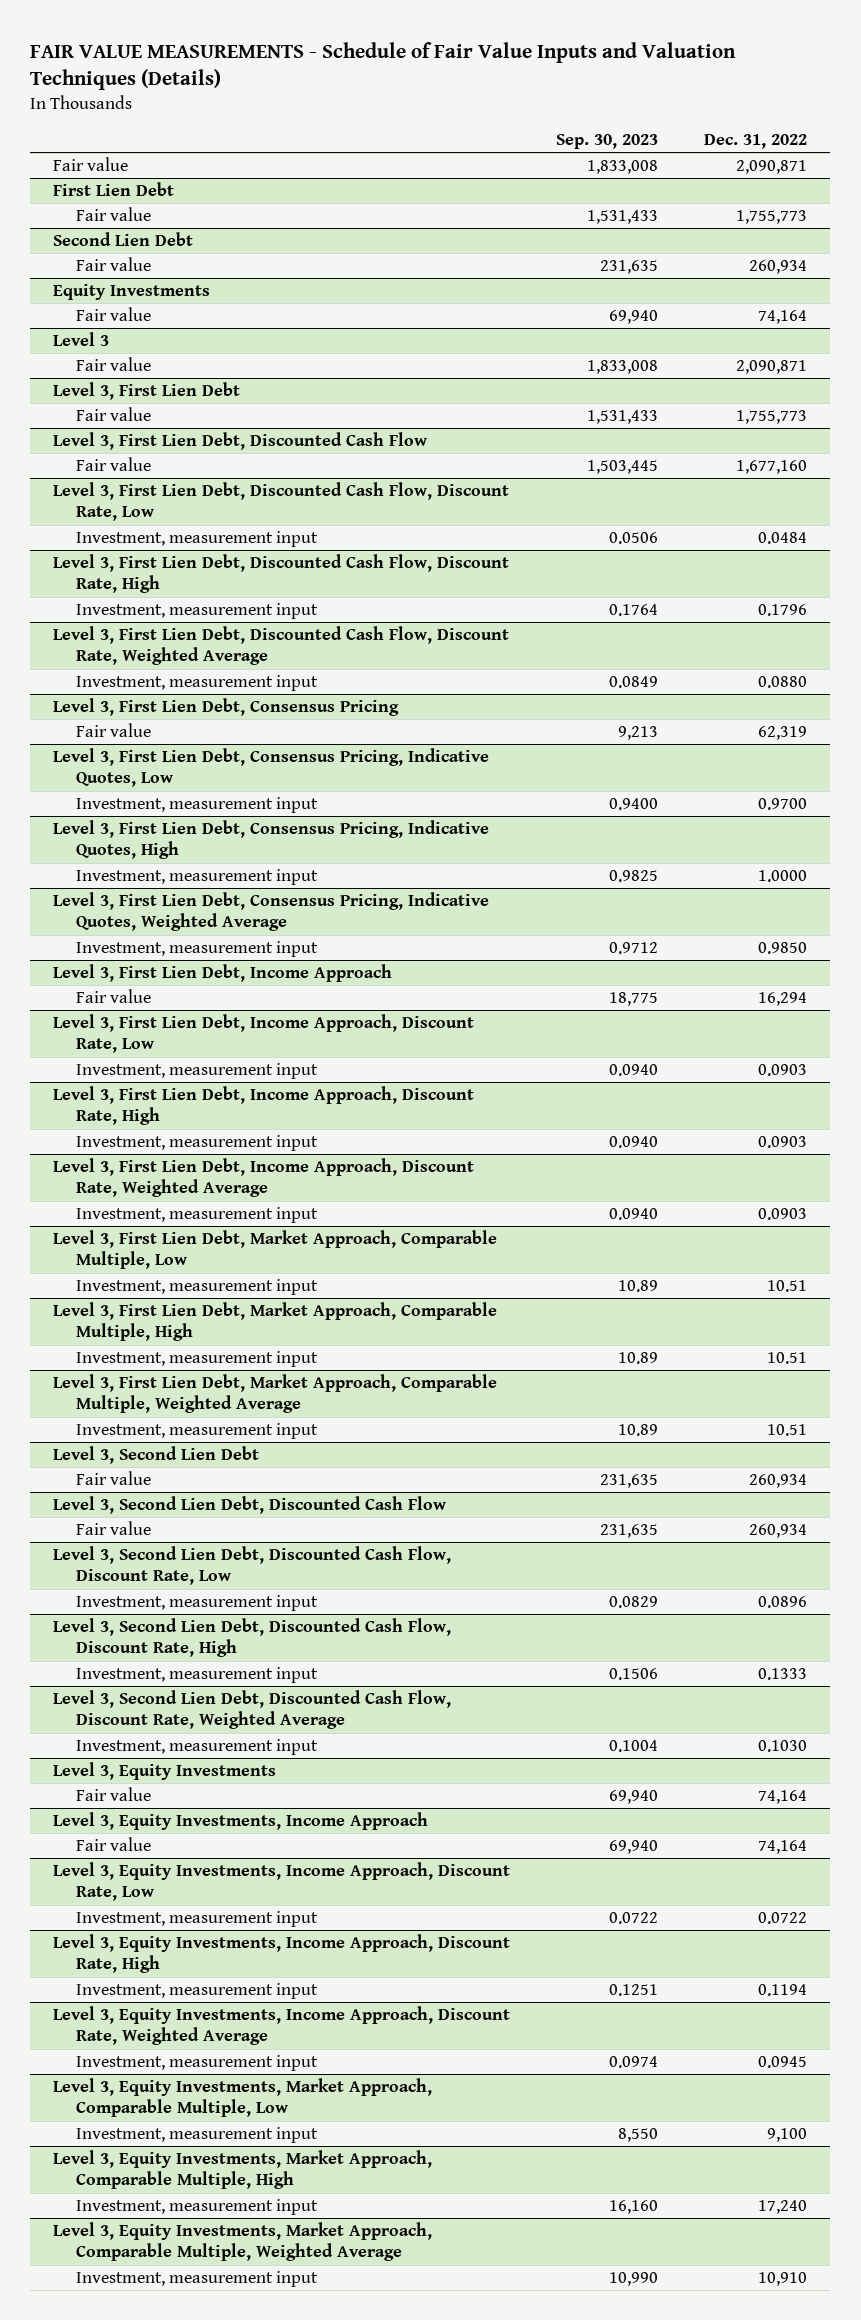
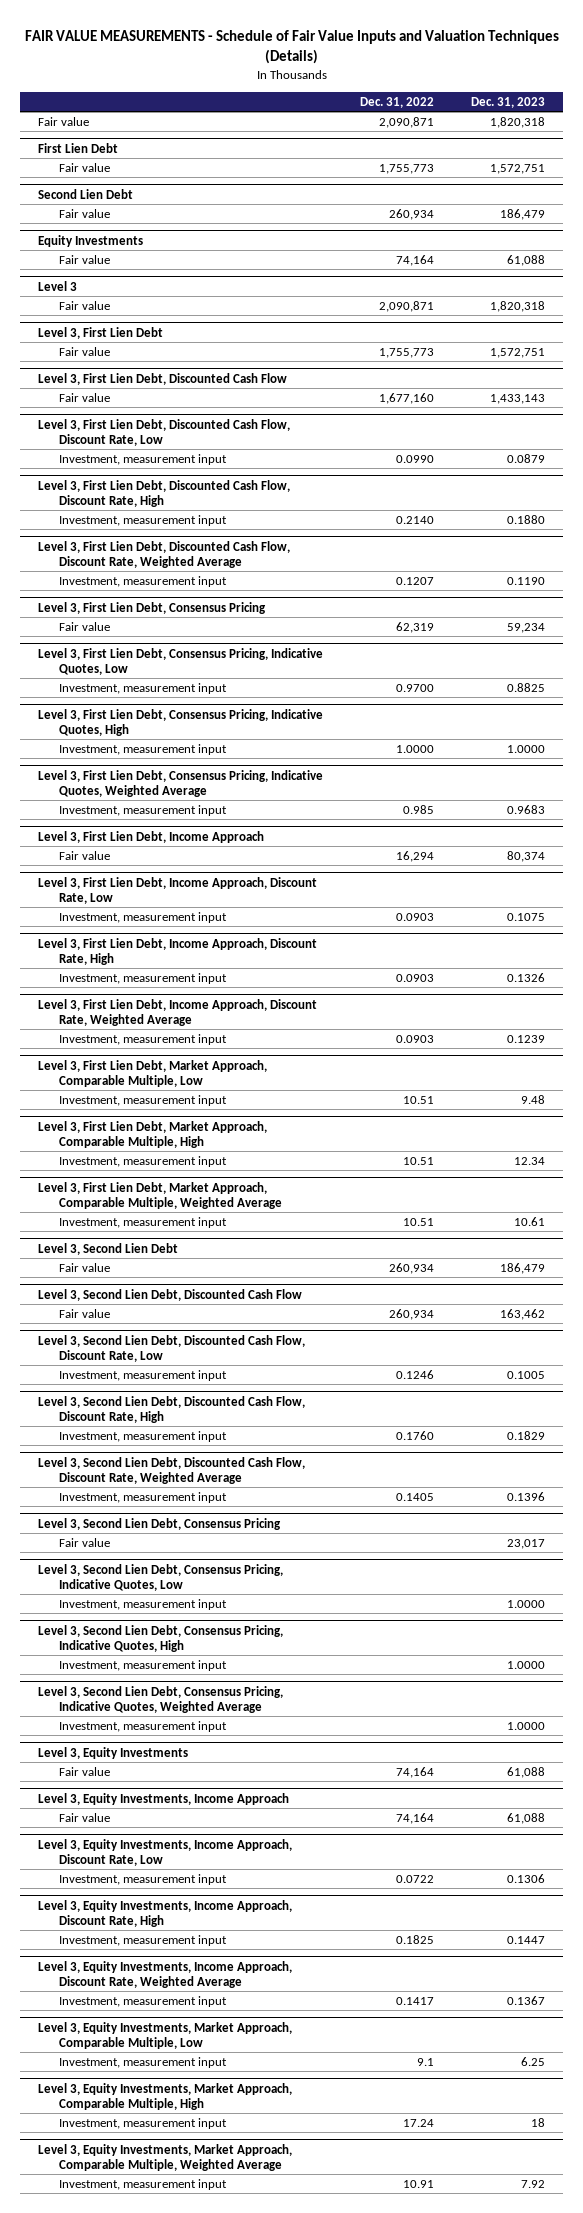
[556,134,659,150] Sep. 30, 2023 -> none
none -> [470,96,545,108] Dec. 31, 2023
[758,532,808,545] 0.0484 -> [396,454,435,463] 0.0990
[758,604,808,617] 0.1796 -> [396,515,435,524] 0.2140
[758,676,808,689] 0.0880 -> [396,576,435,585] 0.1207
[758,942,808,955] 0.9850 -> [403,804,435,814] 0.985
[758,1596,808,1609] 0.0896 -> [396,1369,435,1379] 0.1246
[758,1668,808,1681] 0.1333 -> [396,1430,435,1440] 0.1760
[758,1740,808,1753] 0.1030 -> [396,1492,435,1501] 0.1405
none -> [38,1517,282,1530] Level 3, Second Lien Debt, Consensus Pricing
none -> [58,1537,110,1547] Fair value
none -> [38,1563,284,1592] Level 3, Second Lien Debt, Consensus Pricing, Indicative Quotes, Low
none -> [58,1598,227,1610] Investment, measurement input
none -> [38,1624,284,1653] Level 3, Second Lien Debt, Consensus Pricing, Indicative Quotes, High
none -> [58,1659,227,1671] Investment, measurement input
none -> [38,1685,284,1714] Level 3, Second Lien Debt, Consensus Pricing, Indicative Quotes, Weighted Average
none -> [58,1720,227,1732] Investment, measurement input
[758,1984,808,1997] 0.1194 -> [396,1934,435,1944] 0.1825
[758,2056,808,2069] 0.0945 -> [396,1996,435,2005] 0.1417
[767,2128,808,2143] 9,100 -> [417,2057,435,2066] 9.1
[758,2200,808,2215] 17,240 -> [403,2118,435,2127] 17.24
[758,2272,808,2287] 10,910 -> [403,2179,435,2188] 10.91

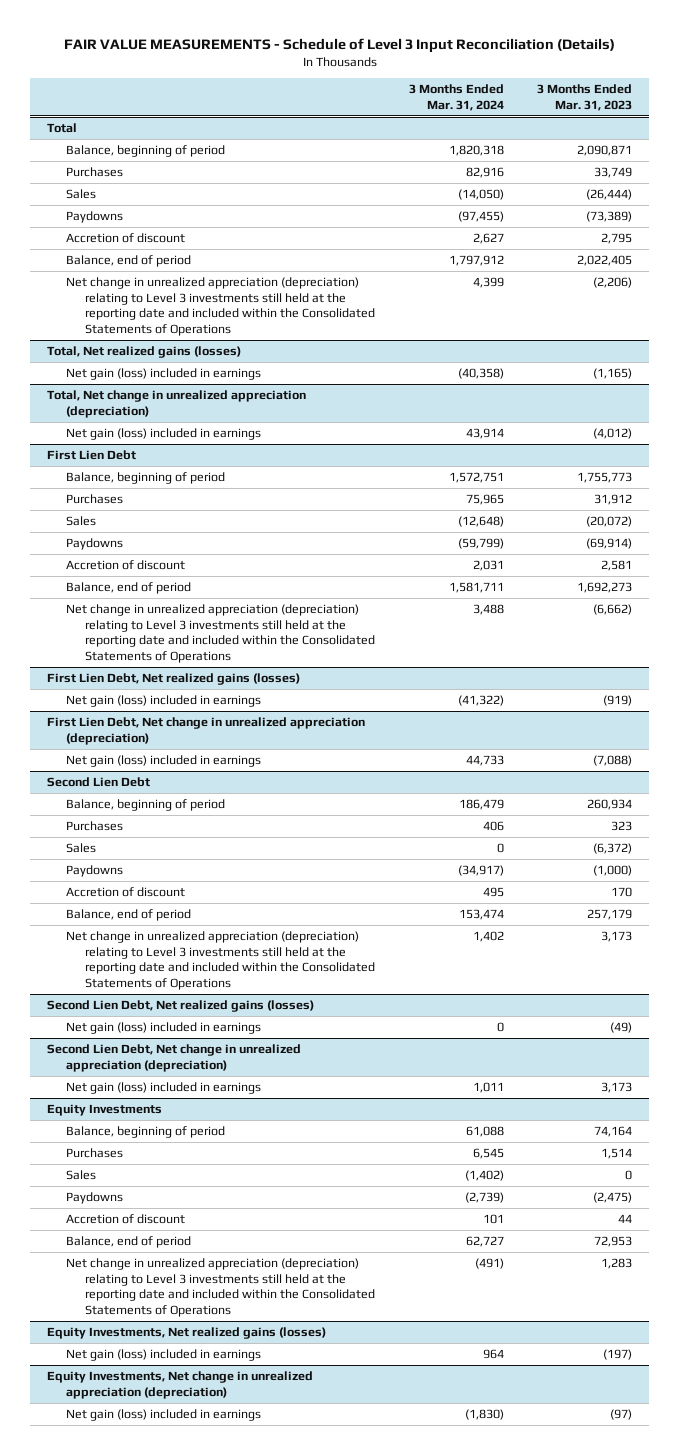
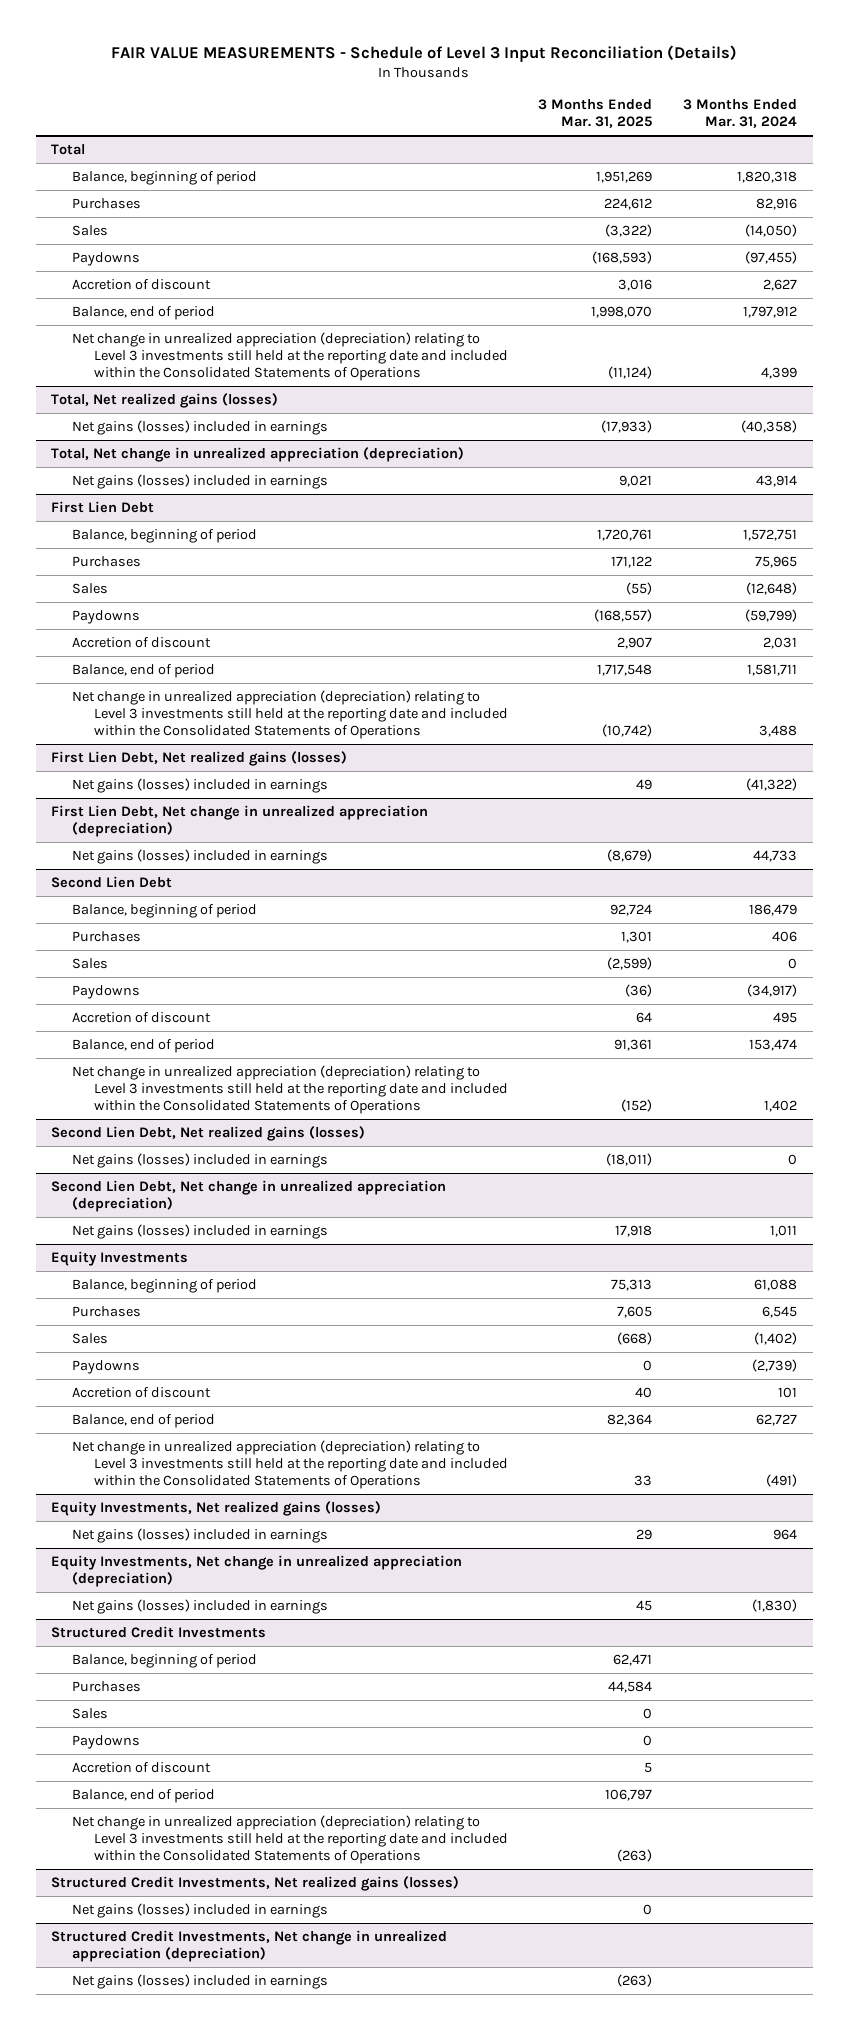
[537,84,633,112] 3 Months Ended Mar. 31, 2023 -> none
none -> [538,99,653,129] 3 Months Ended Mar. 31, 2025
[65,367,261,380] Net gain (loss) included in earnings -> [72,420,329,436] Net gains (losses) included in earnings
[65,427,261,440] Net gain (loss) included in earnings -> [72,474,329,490] Net gains (losses) included in earnings
[65,694,261,707] Net gain (loss) included in earnings -> [72,778,329,794] Net gains (losses) included in earnings
[65,754,261,767] Net gain (loss) included in earnings -> [72,849,329,865] Net gains (losses) included in earnings
[65,1021,261,1034] Net gain (loss) included in earnings -> [72,1153,329,1169] Net gains (losses) included in earnings
[65,1081,261,1094] Net gain (loss) included in earnings -> [72,1224,329,1240] Net gains (losses) included in earnings
[65,1348,261,1361] Net gain (loss) included in earnings -> [72,1528,329,1544] Net gains (losses) included in earnings
[65,1408,261,1421] Net gain (loss) included in earnings -> [72,1599,329,1615] Net gains (losses) included in earnings
none -> [50,1626,266,1639] Structured Credit Investments
none -> [72,1654,258,1669] Balance, beginning of period
none -> [72,1681,142,1693] Purchases
none -> [72,1708,109,1720] Sales
none -> [72,1735,141,1750] Paydowns
none -> [72,1762,212,1774] Accretion of discount
none -> [72,1789,216,1804] Balance, end of period
none -> [72,1815,508,1864] Net change in unrealized appreciation (depreciation) relating to Level 3 investments still held at the reporting date and included within the Consolidated Statements of Operations
none -> [50,1876,459,1892] Structured Credit Investments, Net realized gains (losses)
none -> [72,1903,329,1919] Net gains (losses) included in earnings
none -> [50,1930,447,1962] Structured Credit Investments, Net change in unrealized appreciation (depreciation)
none -> [72,1974,329,1990] Net gains (losses) included in earnings

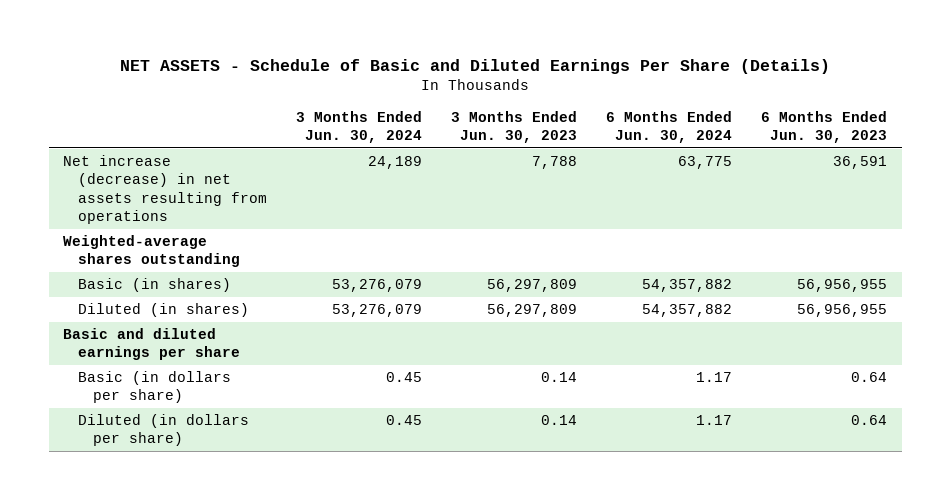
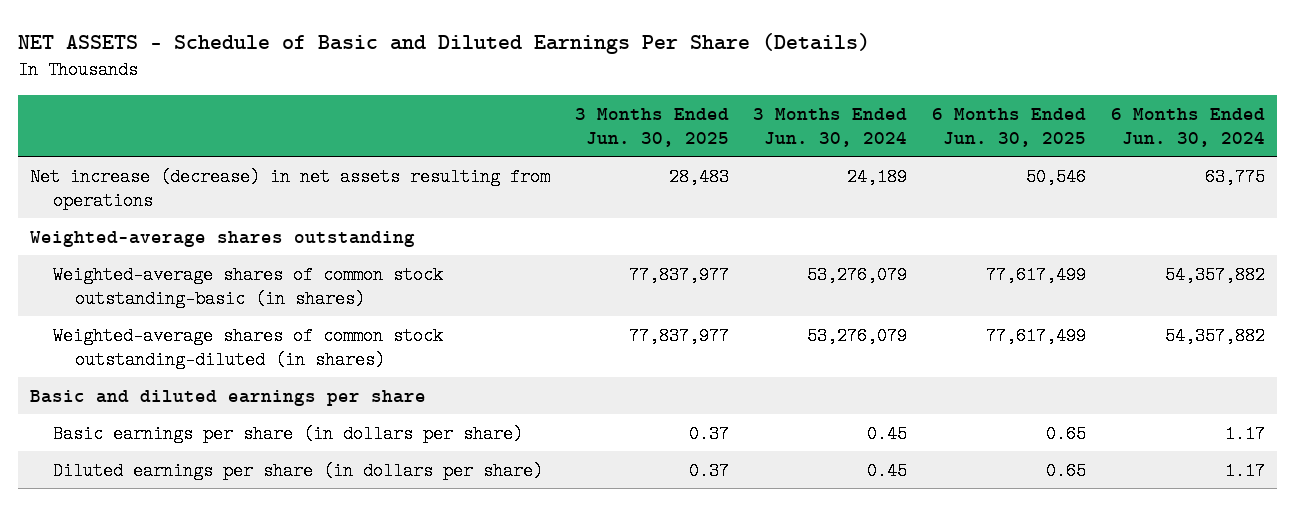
[451,110,578,143] 3 Months Ended Jun. 30, 2023 -> none
[761,110,888,143] 6 Months Ended Jun. 30, 2023 -> none
none -> [574,107,729,147] 3 Months Ended Jun. 30, 2025
none -> [932,107,1087,147] 6 Months Ended Jun. 30, 2025
[77,278,231,293] Basic (in shares) -> [52,265,443,308] Weighted-average shares of common stock outstanding-basic (in shares)
[77,303,249,318] Diluted (in shares) -> [52,326,443,369] Weighted-average shares of common stock outstanding-diluted (in shares)
[77,371,231,404] Basic (in dollars per share) -> [52,424,523,443] Basic earnings per share (in dollars per share)
[77,414,249,447] Diluted (in dollars per share) -> [52,461,543,480] Diluted earnings per share (in dollars per share)

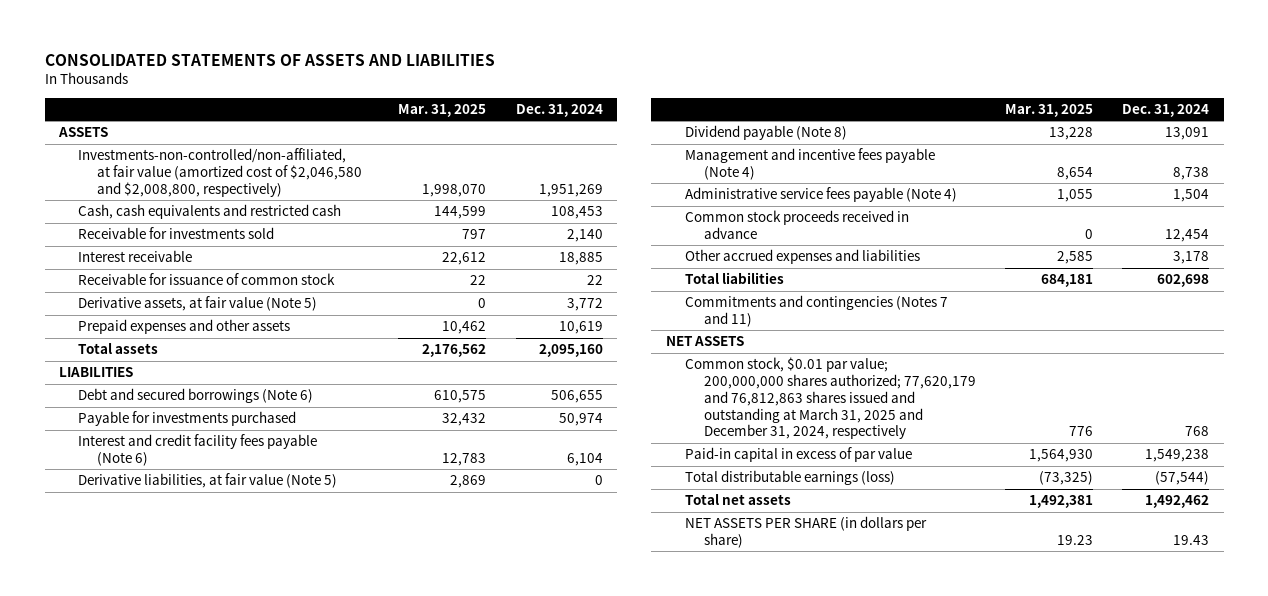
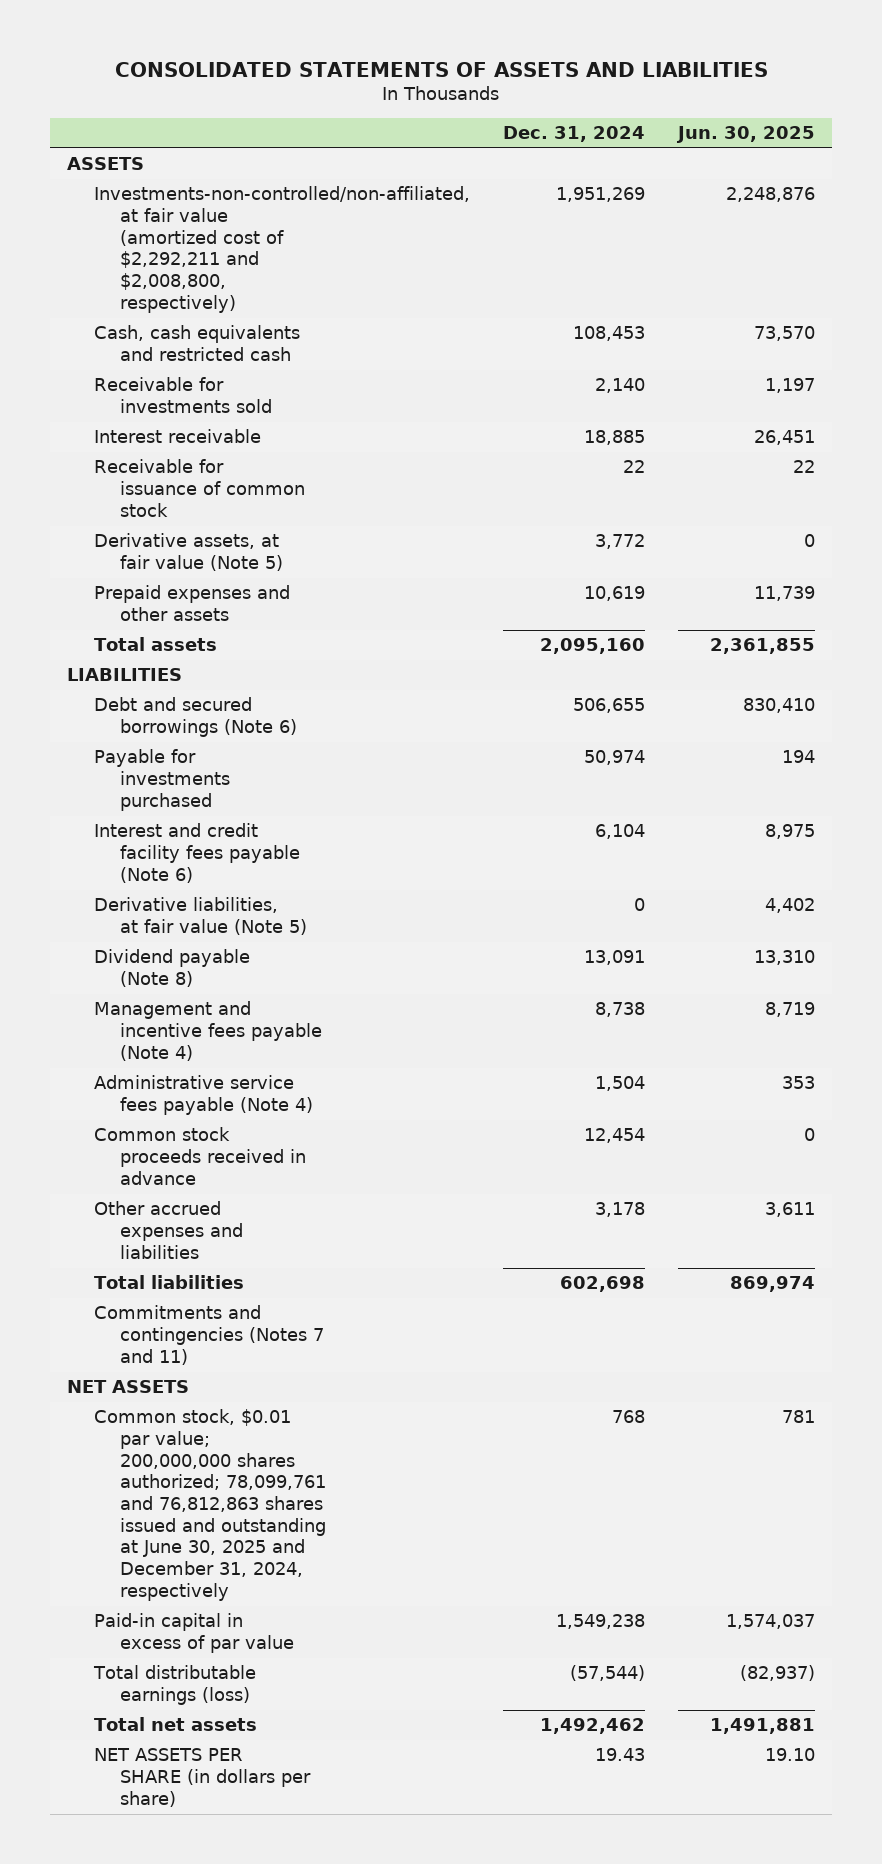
[398,104,487,118] Mar. 31, 2025 -> none
none -> [676,125,816,143] Jun. 30, 2025
[78,148,363,197] Investments-non-controlled/non-affiliated, at fair value (amortized cost of $2,046,580 and $2,008,800, respectively) -> [93,186,470,313] Investments-non-controlled/non-affiliated, at fair value (amortized cost of $2,292,211 and $2,008,800, respectively)
[684,357,976,440] Common stock, $0.01 par value; 200,000,000 shares authorized; 77,620,179 and 76,812,863 shares issued and outstanding at March 31, 2025 and December 31, 2024, respectively -> [93,1409,327,1601] Common stock, $0.01 par value; 200,000,000 shares authorized; 78,099,761 and 76,812,863 shares issued and outstanding at June 30, 2025 and December 31, 2024, respectively

